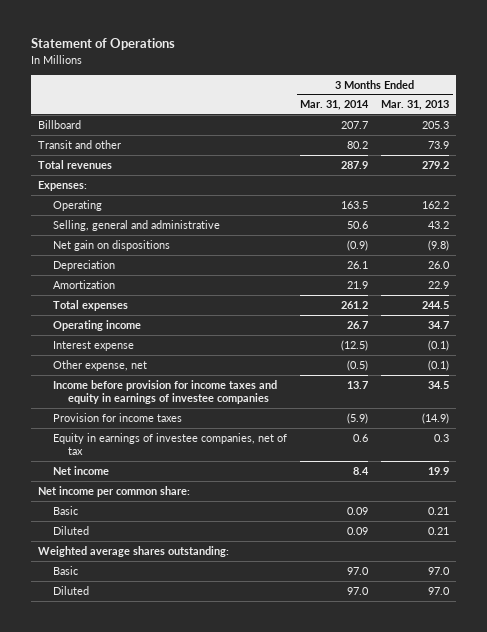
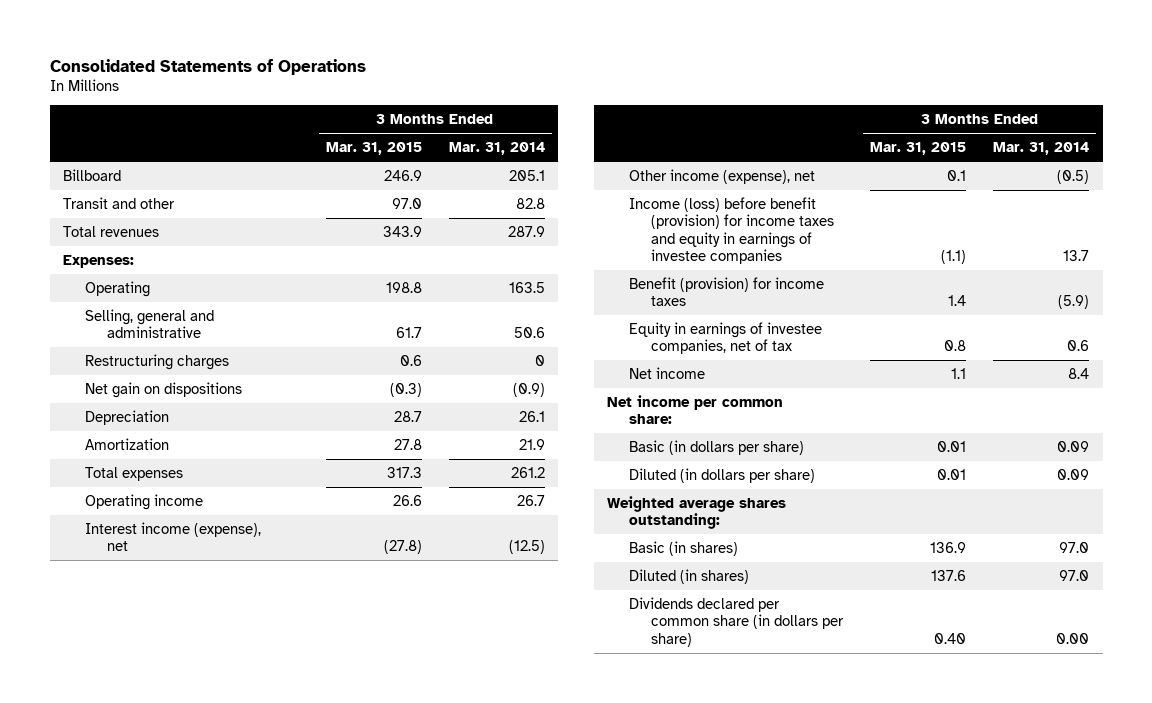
[30,38,175,51] Statement of Operations -> [49,58,366,75] Consolidated Statements of Operations
[381,100,450,111] Mar. 31, 2013 -> none
none -> [325,142,422,156] Mar. 31, 2015
[341,120,369,129] 207.7 -> [508,169,545,181] 205.1
[347,140,369,149] 80.2 -> [515,197,545,209] 82.8
none -> [84,353,229,370] Restructuring charges
[52,340,134,351] Interest expense -> [84,521,261,552] Interest income (expense), net
[52,359,147,371] Other expense, net -> [629,168,816,184] Other income (expense), net
[52,379,277,405] Income before provision for income taxes and equity in earnings of investee companies -> [629,196,835,265] Income (loss) before benefit (provision) for income taxes and equity in earnings of investee companies
[52,412,182,422] Provision for income taxes -> [629,276,825,307] Benefit (provision) for income taxes
[52,505,78,515] Basic -> [629,439,805,455] Basic (in dollars per share)
[52,525,89,535] Diluted -> [629,467,816,483] Diluted (in dollars per share)
[52,565,78,575] Basic -> [629,540,739,556] Basic (in shares)
[52,585,89,595] Diluted -> [629,568,750,584] Diluted (in shares)
none -> [629,596,845,647] Dividends declared per common share (in dollars per share)

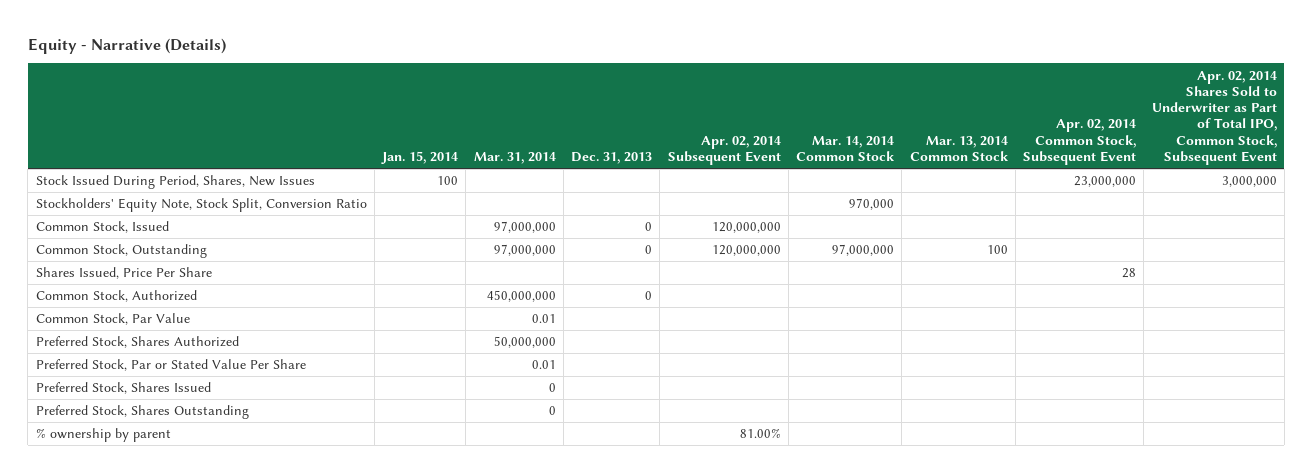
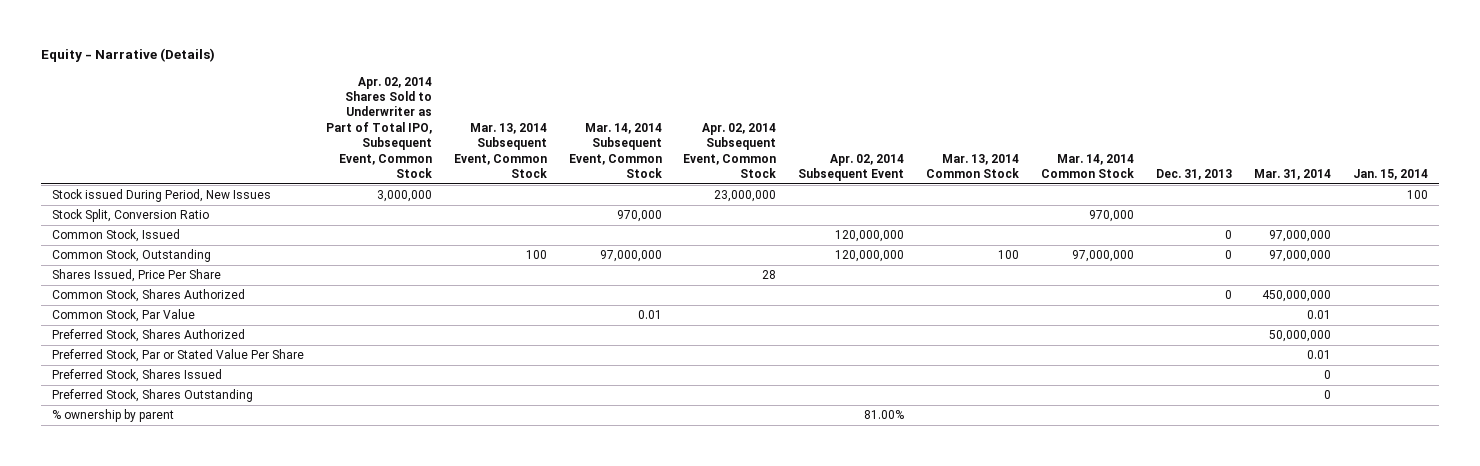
[1023,119,1137,166] Apr. 02, 2014 Common Stock, Subsequent Event -> none
[1151,70,1277,166] Apr. 02, 2014 Shares Sold to Underwriter as Part of Total IPO, Common Stock, Subsequent Event -> none
none -> [325,76,432,179] Apr. 02, 2014 Shares Sold to Underwriter as Part of Total IPO, Subsequent Event, Common Stock
none -> [453,122,547,179] Mar. 13, 2014 Subsequent Event, Common Stock
none -> [568,122,662,179] Mar. 14, 2014 Subsequent Event, Common Stock
none -> [683,122,777,179] Apr. 02, 2014 Subsequent Event, Common Stock
[35,175,315,190] Stock Issued During Period, Shares, New Issues -> [51,189,271,203] Stock issued During Period, New Issues
[35,198,367,213] Stockholders' Equity Note, Stock Split, Conversion Ratio -> [51,209,209,223] Stock Split, Conversion Ratio
[35,290,197,303] Common Stock, Authorized -> [51,289,245,303] Common Stock, Shares Authorized

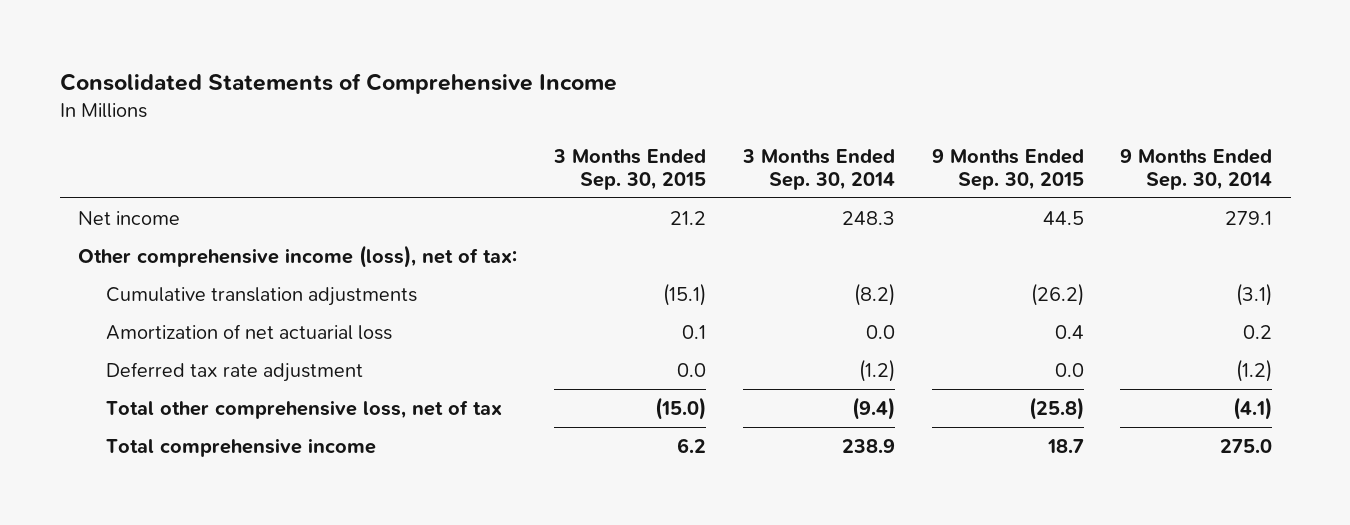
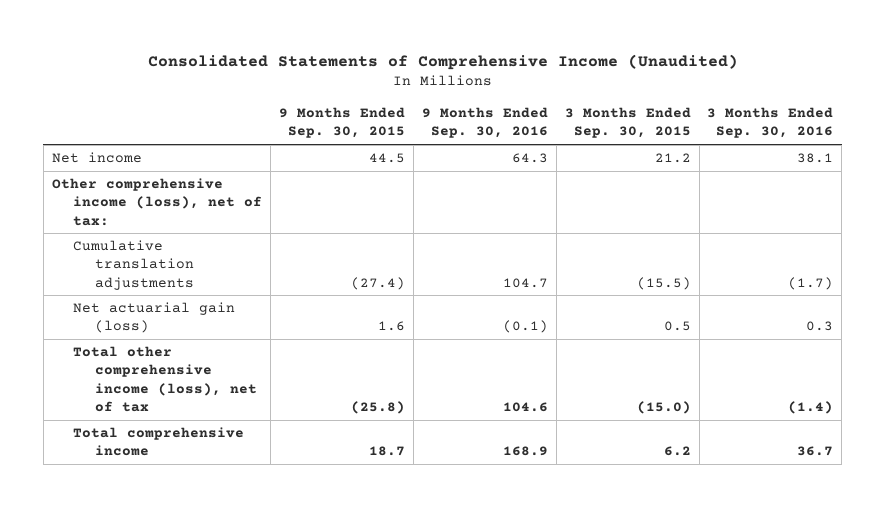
[59,73,617,95] Consolidated Statements of Comprehensive Income -> [147,53,738,70] Consolidated Statements of Comprehensive Income (Unaudited)
[741,148,895,190] 3 Months Ended Sep. 30, 2014 -> none
[1120,148,1273,190] 9 Months Ended Sep. 30, 2014 -> none
none -> [421,106,548,139] 9 Months Ended Sep. 30, 2016
none -> [707,106,834,139] 3 Months Ended Sep. 30, 2016
[106,361,364,382] Deferred tax rate adjustment -> none
[662,282,706,306] (15.1) -> [636,276,691,290] (15.5)
[1030,282,1084,306] (26.2) -> [351,276,406,290] (27.4)
[106,323,393,340] Amortization of net actuarial loss -> [73,302,236,334] Net actuarial gain (loss)
[681,324,706,339] 0.1 -> [663,321,691,332] 0.5
[1054,324,1084,339] 0.4 -> [378,321,406,332] 1.6
[106,399,503,419] Total other comprehensive loss, net of tax -> [73,346,258,412] Total other comprehensive income (loss), net of tax

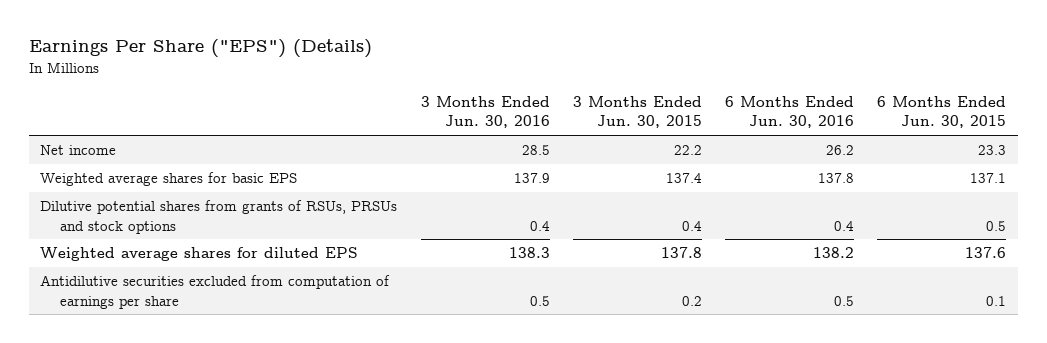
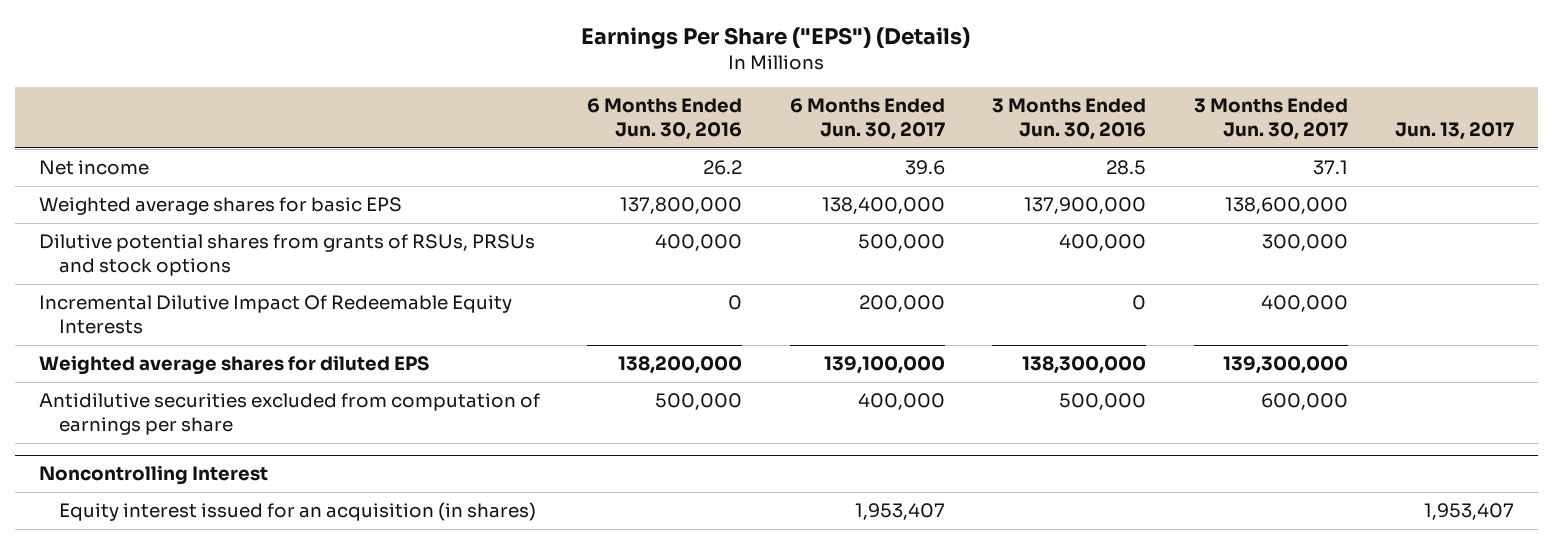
[572,95,702,129] 3 Months Ended Jun. 30, 2015 -> none
[877,95,1007,129] 6 Months Ended Jun. 30, 2015 -> none
none -> [789,98,945,141] 6 Months Ended Jun. 30, 2017
none -> [1193,98,1348,141] 3 Months Ended Jun. 30, 2017
none -> [1395,122,1515,141] Jun. 13, 2017
[513,173,550,184] 137.9 -> [1024,197,1147,215] 137,900,000
[818,173,855,184] 137.8 -> [620,197,743,215] 137,800,000
[529,220,550,231] 0.4 -> [1059,234,1147,252] 400,000
[834,220,855,231] 0.4 -> [655,234,743,252] 400,000
none -> [38,295,512,335] Incremental Dilutive Impact Of Redeemable Equity Interests
[508,247,550,259] 138.3 -> [1022,356,1147,375] 138,300,000
[813,247,855,259] 138.2 -> [618,356,743,375] 138,200,000
[529,295,550,306] 0.5 -> [1059,393,1147,411] 500,000
[834,295,855,306] 0.5 -> [655,393,743,411] 500,000
none -> [38,465,268,486] Noncontrolling Interest
none -> [59,502,537,522] Equity interest issued for an acquisition (in shares)

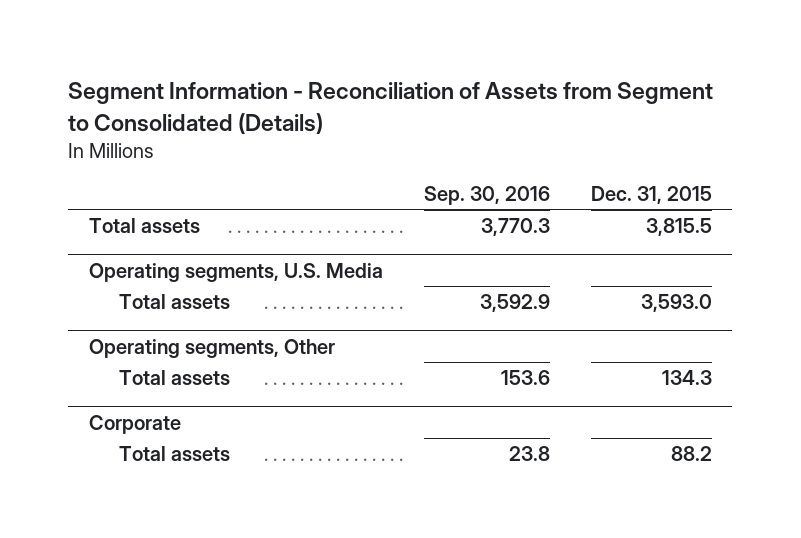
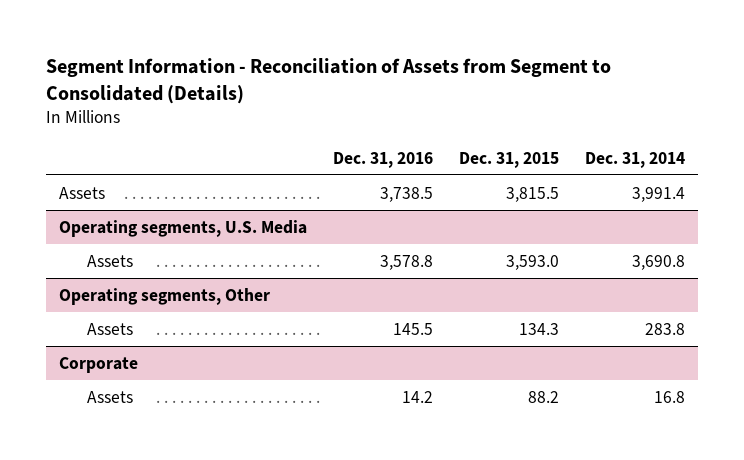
[423,185,550,205] Sep. 30, 2016 -> none
none -> [333,151,434,168] Dec. 31, 2016
none -> [584,151,685,168] Dec. 31, 2014
[88,218,200,234] Total assets -> [59,186,106,199] Assets
[118,294,230,310] Total assets -> [86,254,133,267] Assets
[118,370,230,386] Total assets -> [86,322,133,335] Assets
[118,446,230,462] Total assets -> [86,390,133,403] Assets

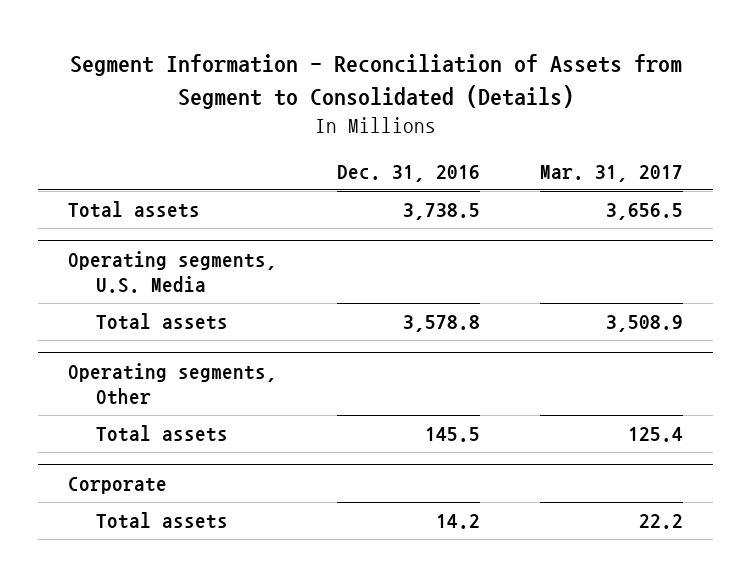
[458,151,559,168] Dec. 31, 2015 -> none
[584,151,685,168] Dec. 31, 2014 -> none
none -> [540,164,684,182] Mar. 31, 2017
[59,186,106,199] Assets -> [68,201,201,219] Total assets
[86,254,133,267] Assets -> [95,313,228,331] Total assets
[86,322,133,335] Assets -> [95,425,228,443] Total assets
[86,390,133,403] Assets -> [95,512,228,530] Total assets

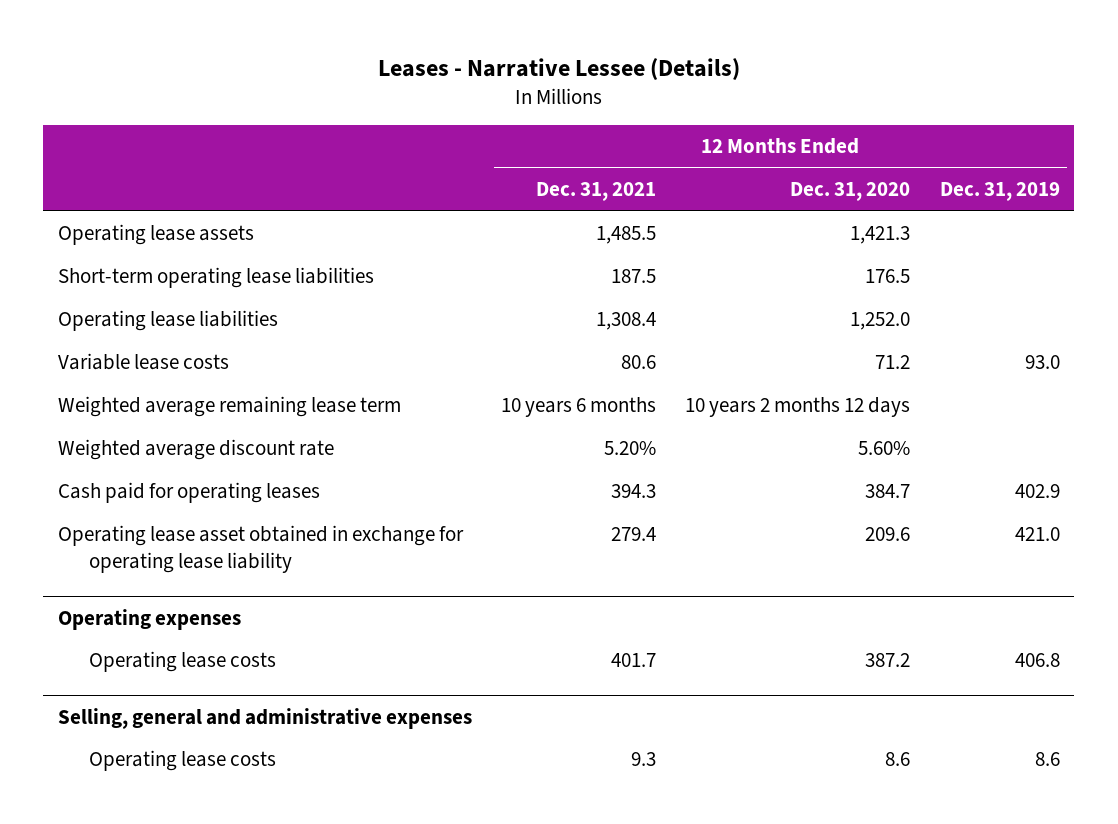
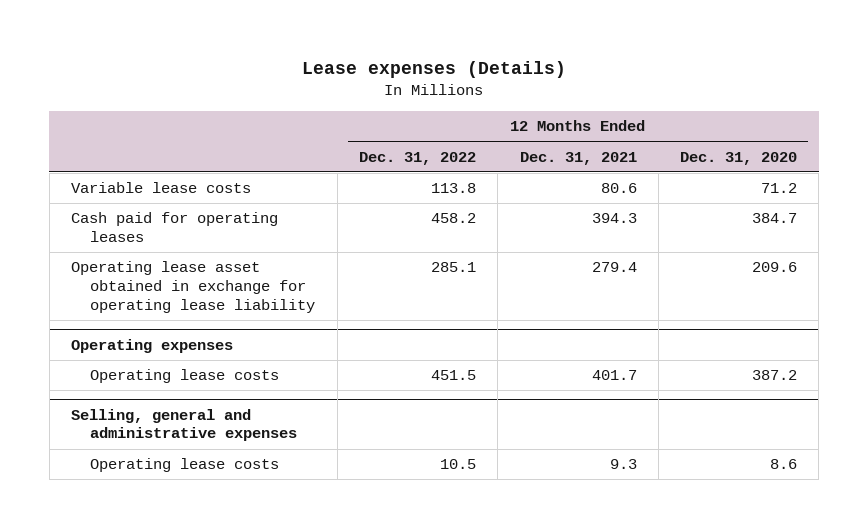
[377,57,740,80] Leases - Narrative Lessee (Details) -> [302,60,567,78] Lease expenses (Details)
[939,182,1060,202] Dec. 31, 2019 -> none
none -> [358,151,476,165] Dec. 31, 2022
[57,224,254,246] Operating lease assets -> none
[57,267,374,289] Short-term operating lease liabilities -> none
[57,310,278,332] Operating lease liabilities -> none
[57,396,401,418] Weighted average remaining lease term -> none
[57,439,334,461] Weighted average discount rate -> none

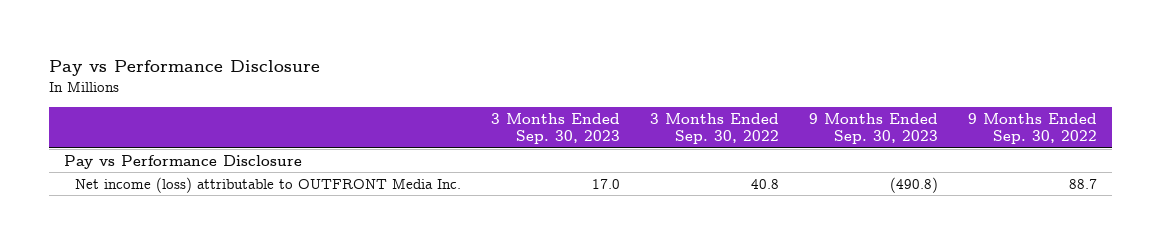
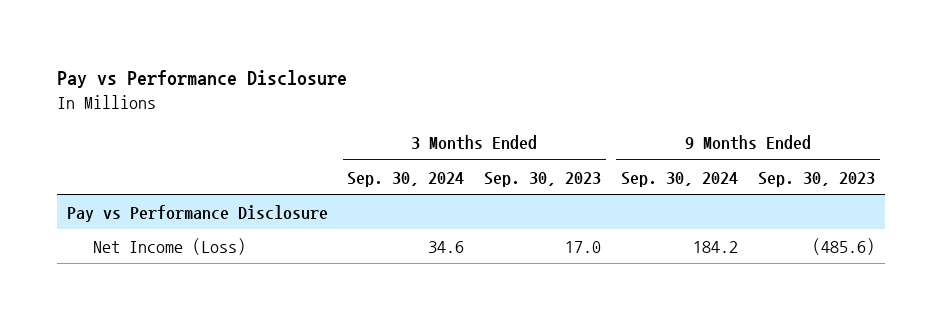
[650,112,780,145] 3 Months Ended Sep. 30, 2022 -> none
[968,112,1098,145] 9 Months Ended Sep. 30, 2022 -> none
none -> [347,171,465,187] Sep. 30, 2024
none -> [621,171,739,187] Sep. 30, 2024
[74,176,461,193] Net income (loss) attributable to OUTFRONT Media Inc. -> [92,237,246,255] Net Income (Loss)
[890,176,939,193] (490.8) -> [812,237,876,255] (485.6)

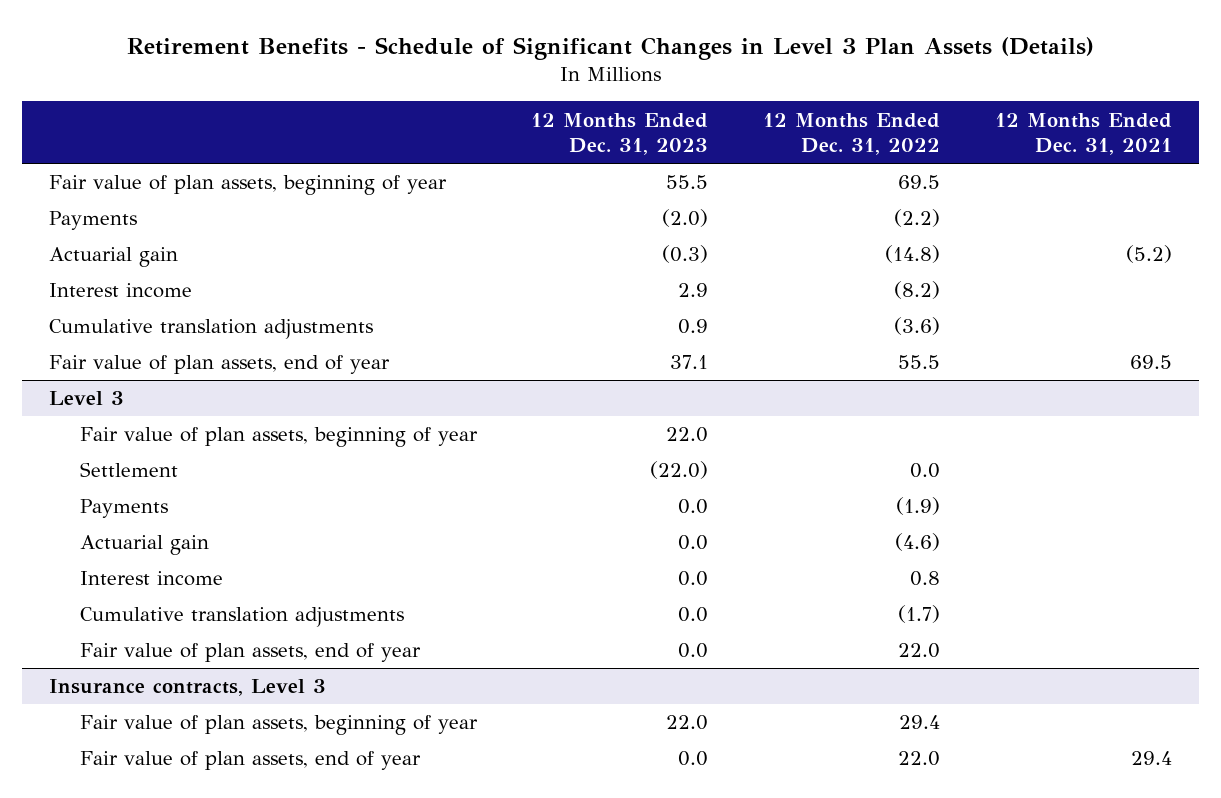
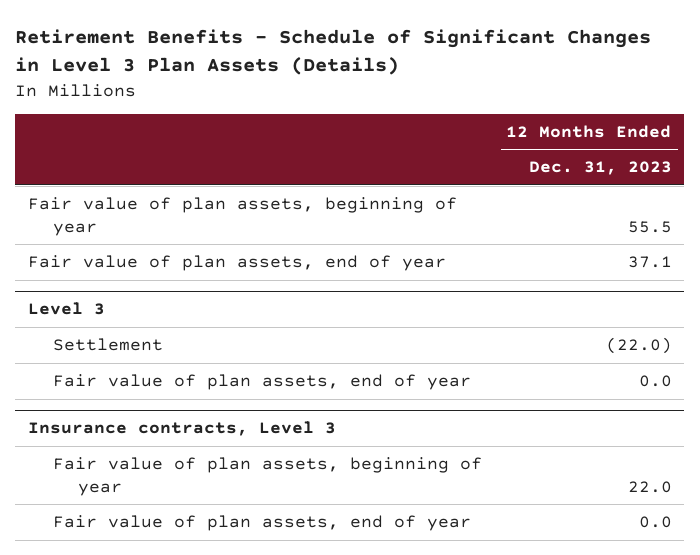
[763,112,941,156] 12 Months Ended Dec. 31, 2022 -> none
[995,112,1173,156] 12 Months Ended Dec. 31, 2021 -> none
[49,211,138,231] Payments -> none
[49,247,179,268] Actuarial gain -> none
[49,283,193,299] Interest income -> none
[49,319,374,340] Cumulative translation adjustments -> none
[79,427,478,448] Fair value of plan assets, beginning of year -> none
[79,499,168,519] Payments -> none
[79,535,209,556] Actuarial gain -> none
[79,571,223,587] Interest income -> none
[79,607,404,628] Cumulative translation adjustments -> none

